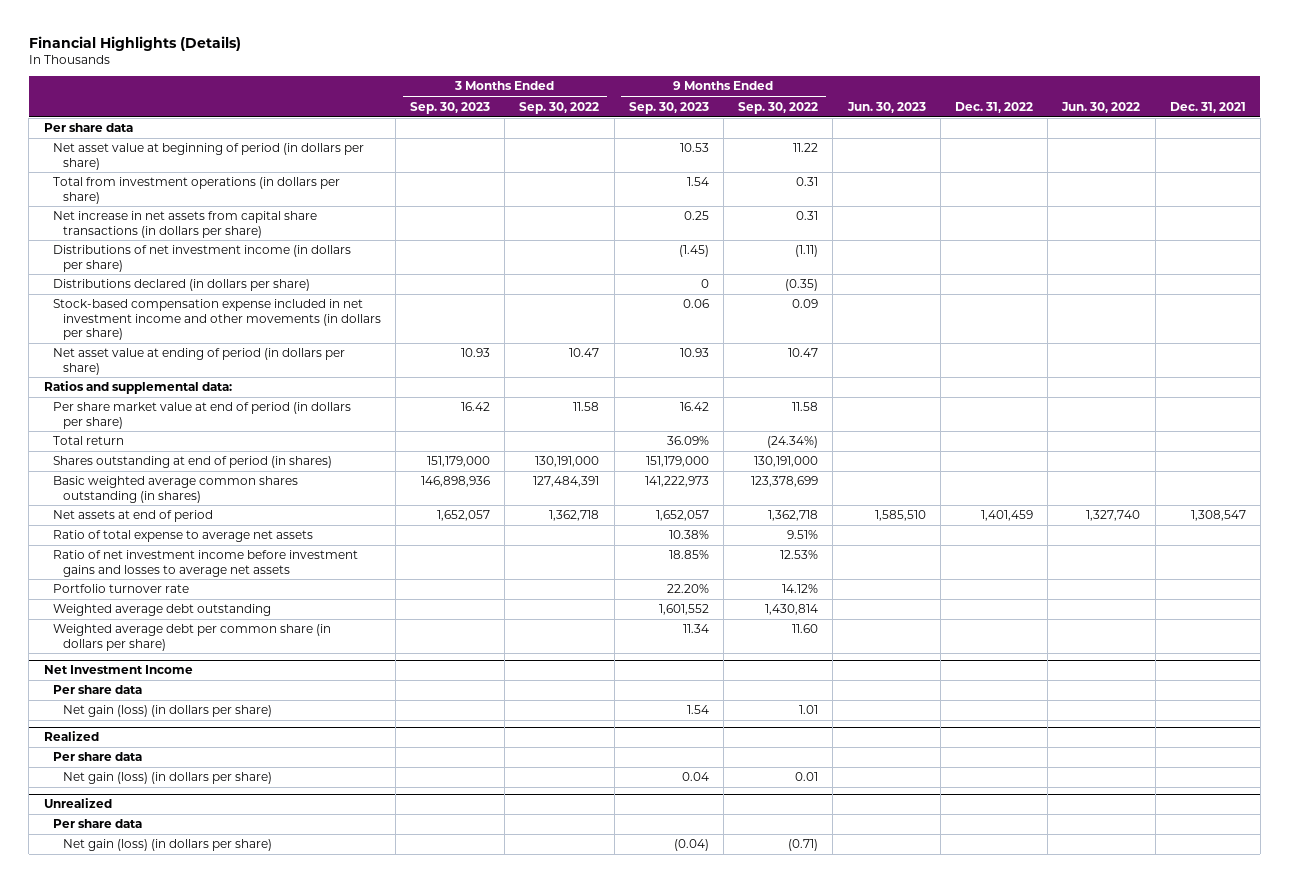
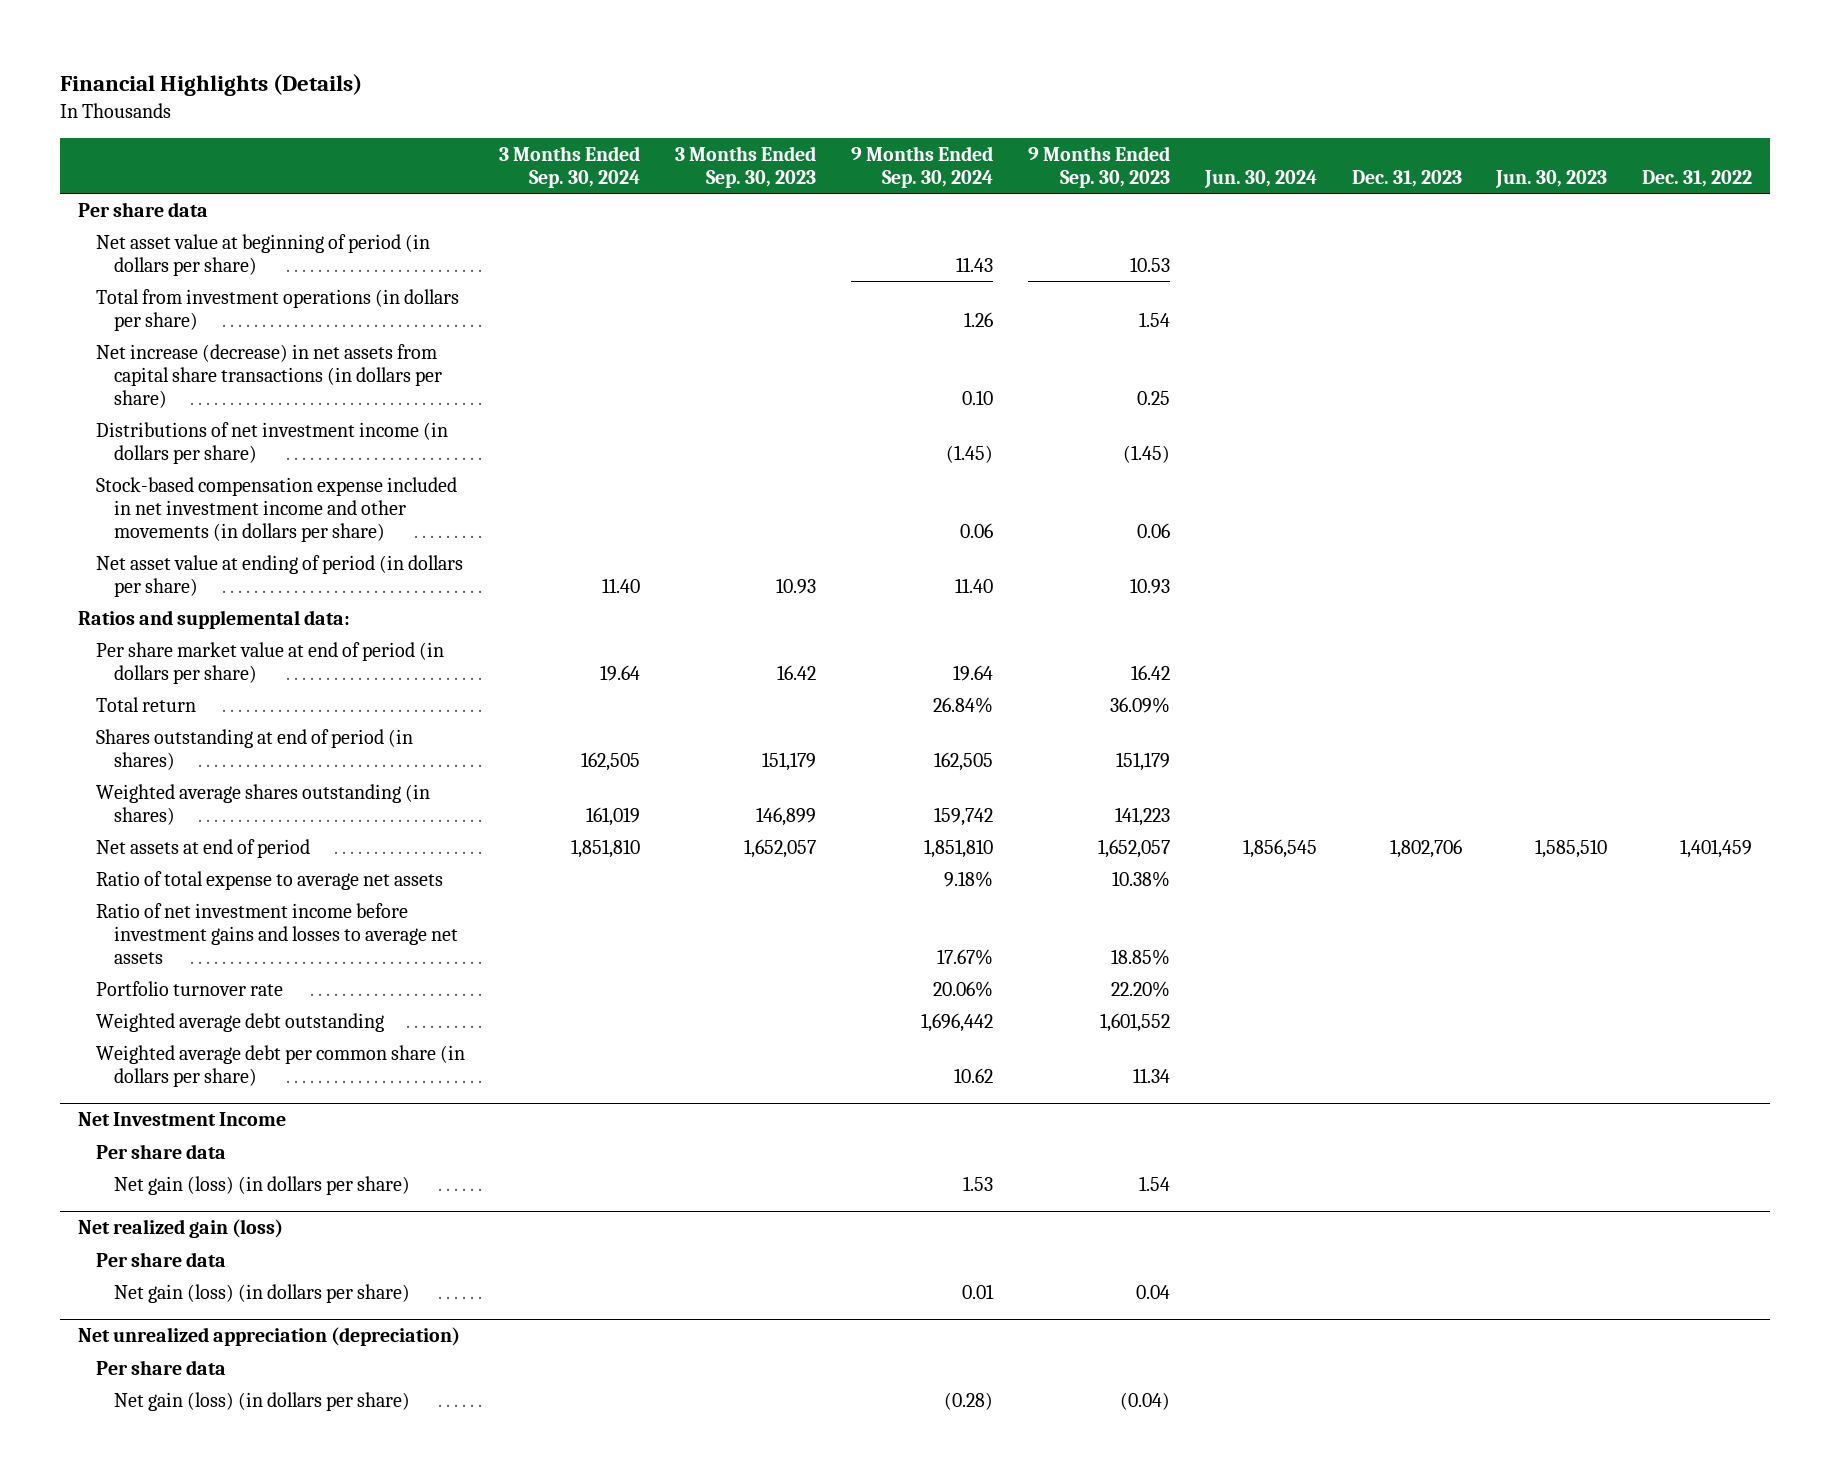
[519,101,600,114] Sep. 30, 2022 -> none
[738,101,819,114] Sep. 30, 2022 -> none
[1061,101,1141,113] Jun. 30, 2022 -> none
[1169,101,1246,113] Dec. 31, 2021 -> none
none -> [499,145,641,188] 3 Months Ended Sep. 30, 2024
none -> [851,145,994,188] 9 Months Ended Sep. 30, 2024
none -> [1203,169,1317,188] Jun. 30, 2024
none -> [1351,169,1462,187] Dec. 31, 2023
[53,211,318,238] Net increase in net assets from capital share transactions (in dollars per share) -> [95,343,442,408] Net increase (decrease) in net assets from capital share transactions (in dollars per share)
[53,279,311,292] Distributions declared (in dollars per share) -> none
[427,456,491,468] 151,179,000 -> [762,751,817,771] 151,179
[645,456,709,468] 151,179,000 -> [1115,751,1170,771] 151,179
[53,476,299,503] Basic weighted average common shares outstanding (in shares) -> [95,783,430,825] Weighted average shares outstanding (in shares)
[421,476,491,488] 146,898,936 -> [756,806,817,826] 146,899
[644,476,709,488] 141,222,973 -> [1114,806,1170,826] 141,223
[43,731,99,742] Realized -> [77,1219,283,1239] Net realized gain (loss)
[43,798,112,809] Unrealized -> [77,1327,460,1347] Net unrealized appreciation (depreciation)

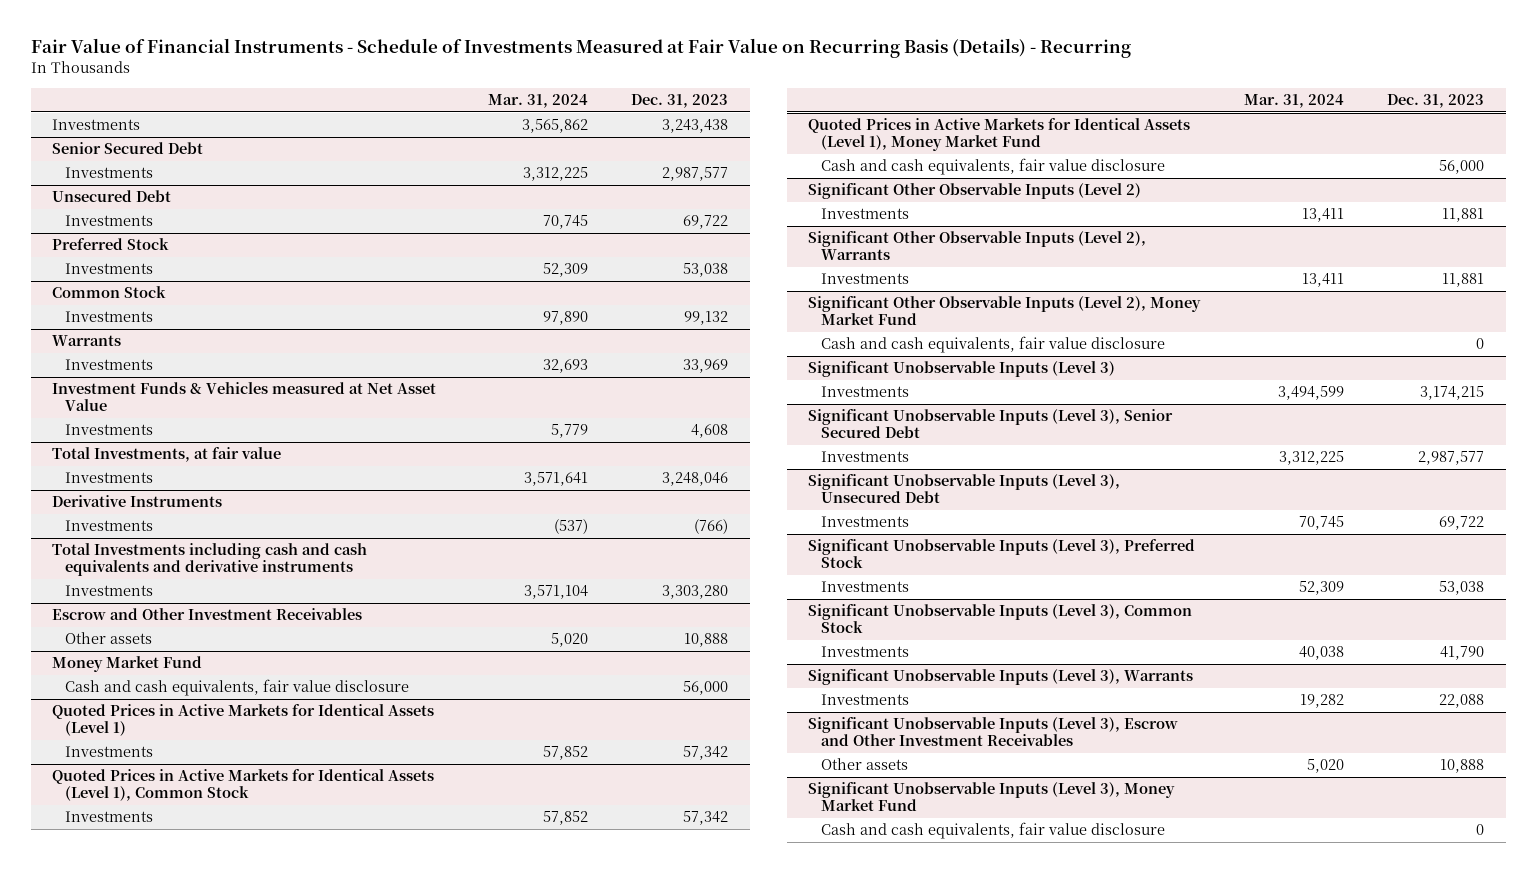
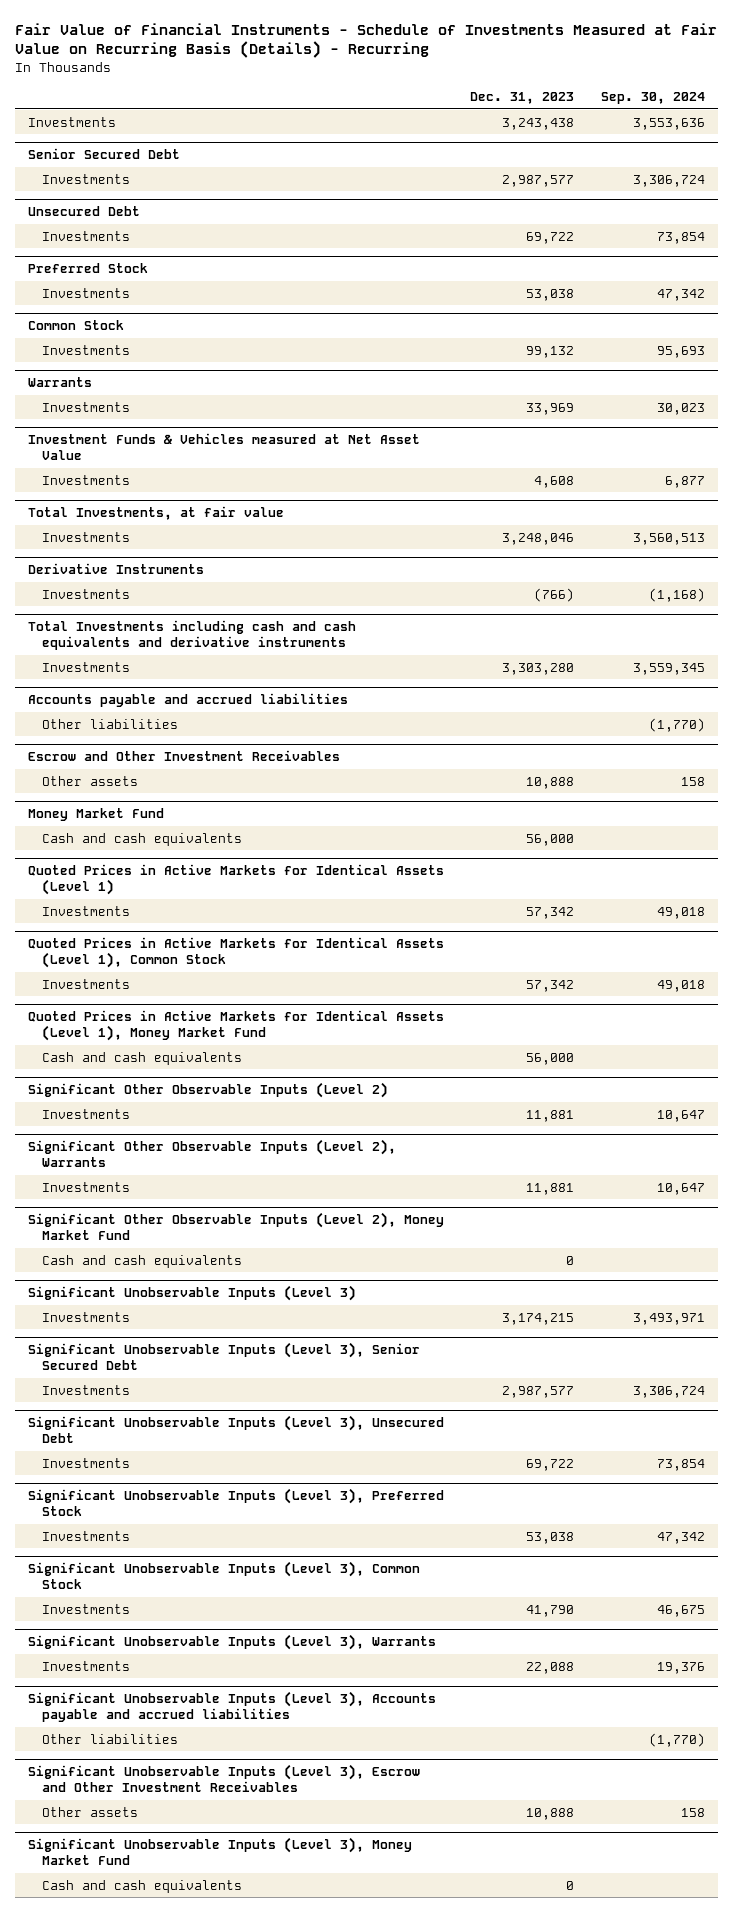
[487,94,588,109] Mar. 31, 2024 -> none
none -> [600,91,705,104] Sep. 30, 2024
none -> [27,692,348,707] Accounts payable and accrued liabilities
none -> [42,718,179,729] Other liabilities
[64,679,409,697] Cash and cash equivalents, fair value disclosure -> [42,832,243,846] Cash and cash equivalents
[820,158,1165,176] Cash and cash equivalents, fair value disclosure -> [42,1051,243,1065] Cash and cash equivalents
[820,336,1165,354] Cash and cash equivalents, fair value disclosure -> [42,1254,243,1268] Cash and cash equivalents
none -> [27,1690,436,1723] Significant Unobservable Inputs (Level 3), Accounts payable and accrued liabilities
none -> [42,1733,179,1744] Other liabilities
[820,822,1165,840] Cash and cash equivalents, fair value disclosure -> [42,1879,243,1893] Cash and cash equivalents

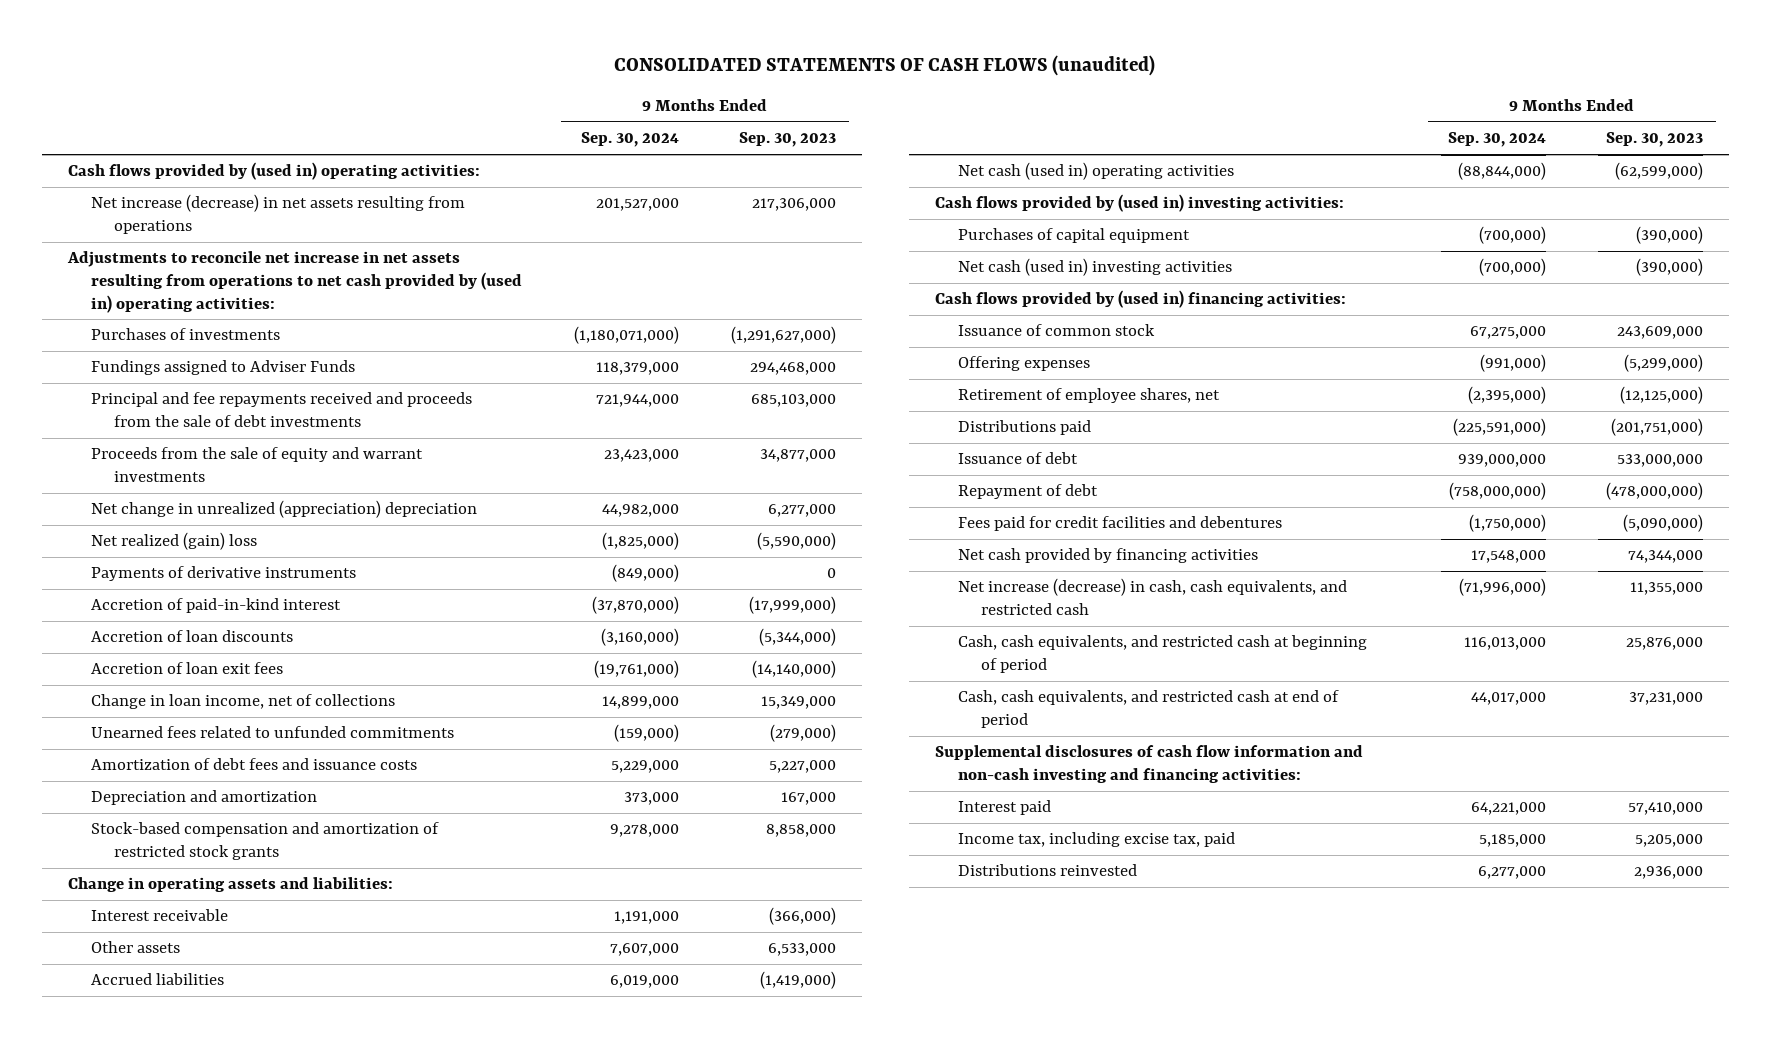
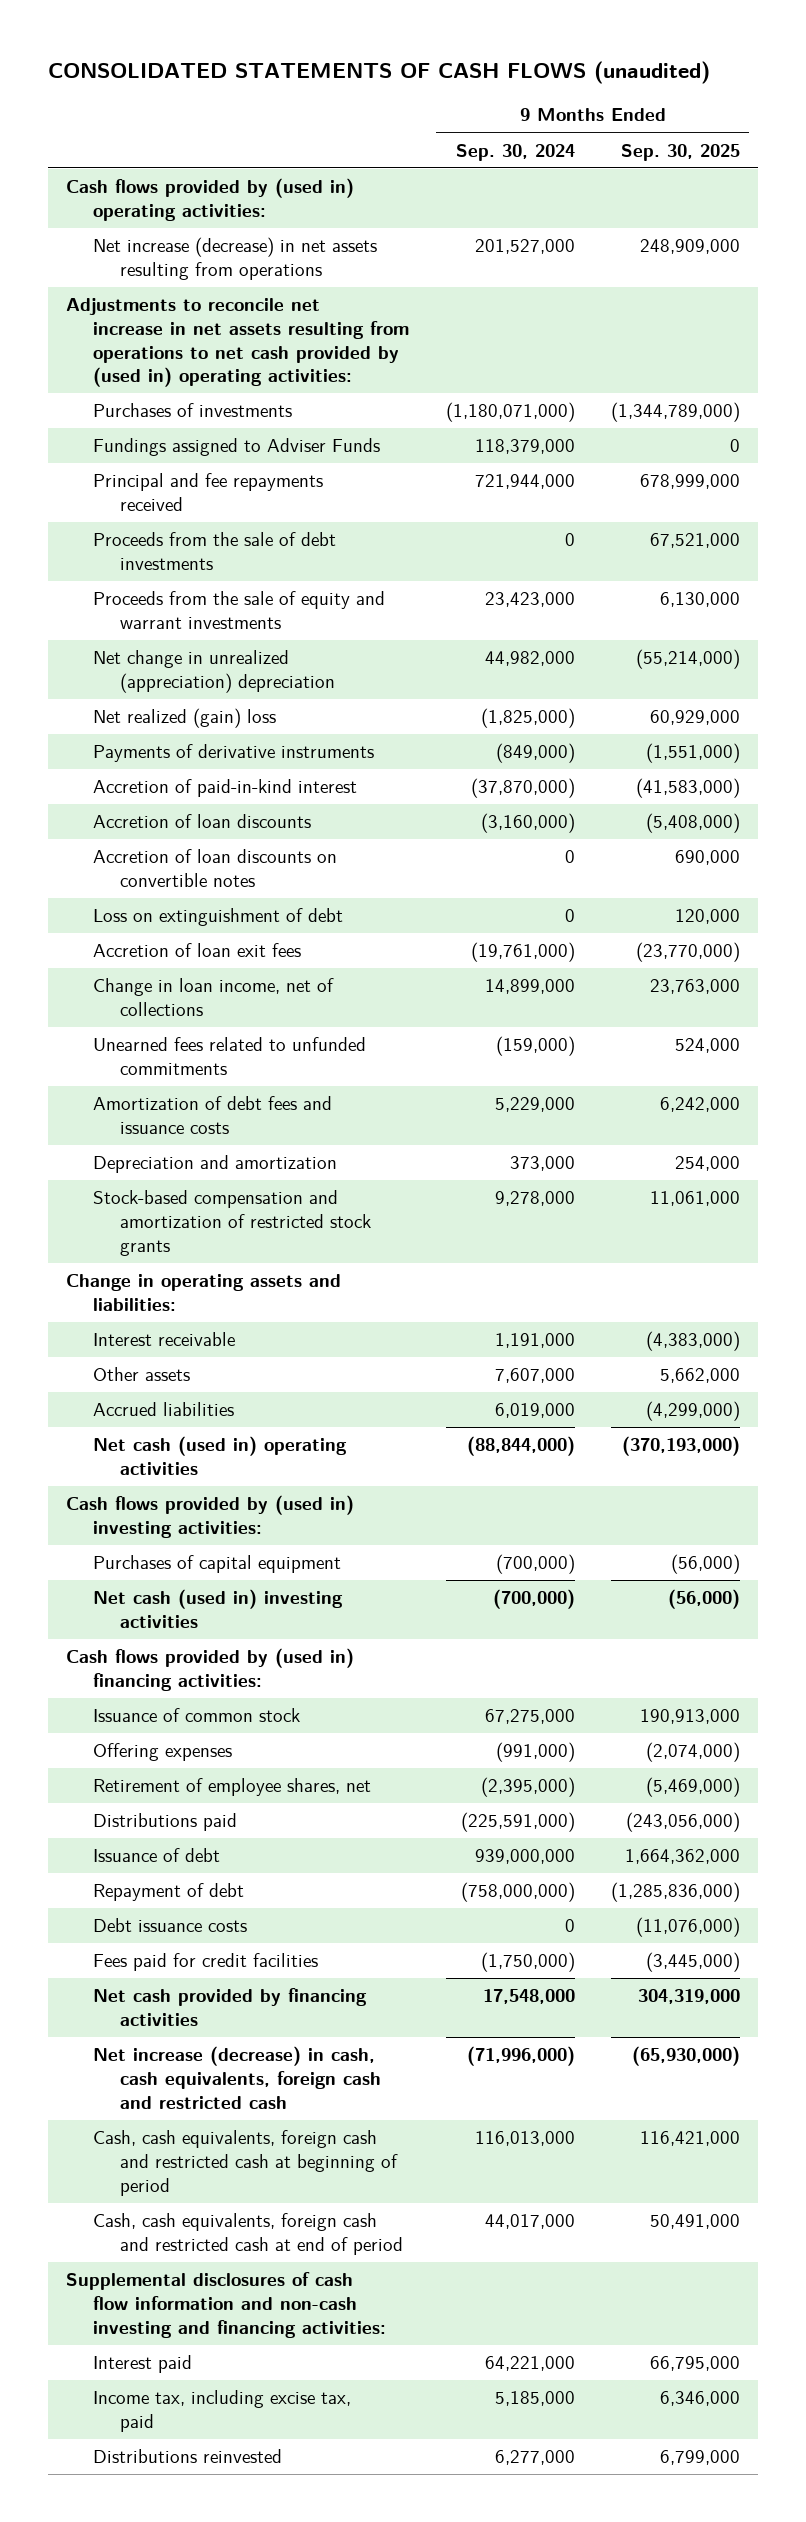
[738,132,836,148] Sep. 30, 2023 -> none
none -> [620,143,740,161] Sep. 30, 2025
[91,392,473,428] Principal and fee repayments received and proceeds from the sale of debt investments -> [93,473,324,512] Principal and fee repayments received
none -> [93,532,337,571] Proceeds from the sale of debt investments
none -> [93,849,338,888] Accretion of loan discounts on convertible notes
none -> [93,908,344,927] Loss on extinguishment of debt
none -> [93,1918,248,1933] Debt issuance costs
[957,516,1282,532] Fees paid for credit facilities and debentures -> [93,1953,319,1972] Fees paid for credit facilities
[957,578,1347,616] Net increase (decrease) in cash, cash equivalents, and restricted cash -> [93,2046,382,2109] Net increase (decrease) in cash, cash equivalents, foreign cash and restricted cash
[957,635,1367,674] Cash, cash equivalents, and restricted cash at beginning of period -> [93,2130,399,2196] Cash, cash equivalents, foreign cash and restricted cash at beginning of period
[957,690,1339,729] Cash, cash equivalents, and restricted cash at end of period -> [93,2213,404,2256] Cash, cash equivalents, foreign cash and restricted cash at end of period

